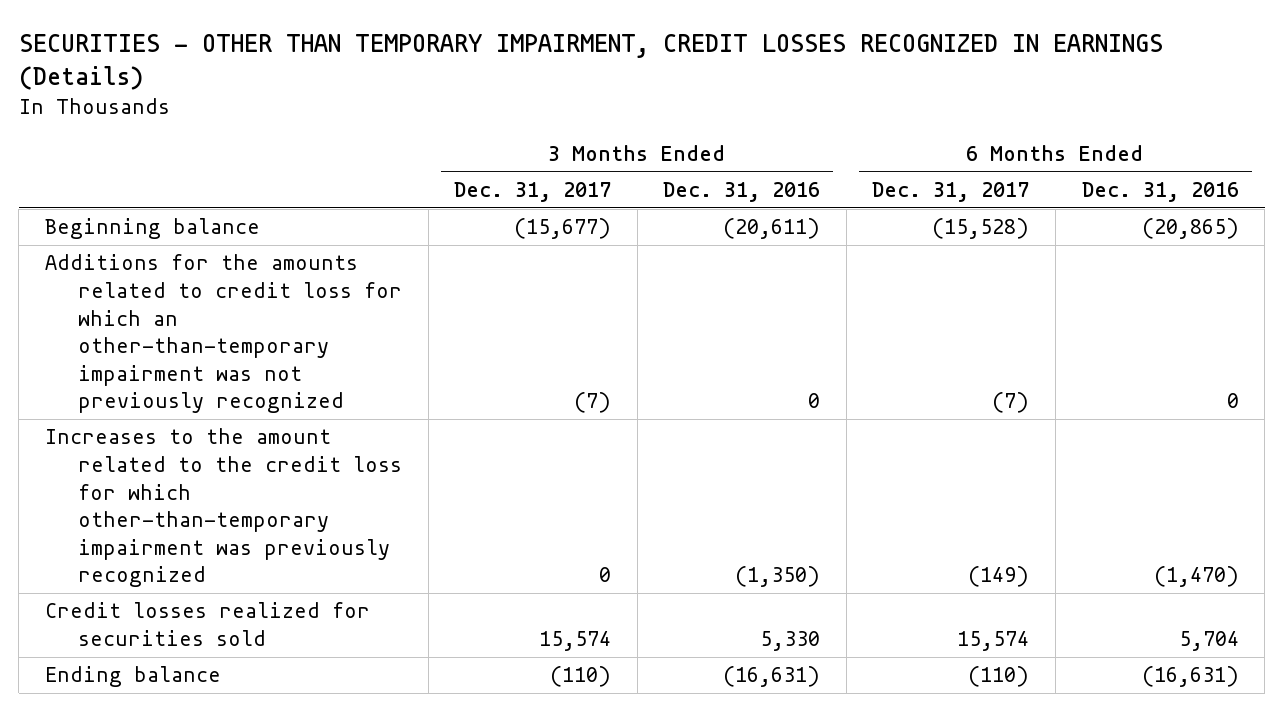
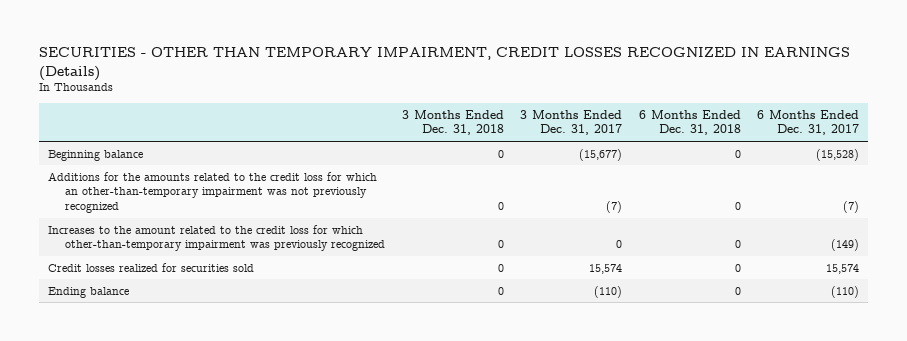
[663,182,821,203] Dec. 31, 2016 -> none
[1081,182,1239,203] Dec. 31, 2016 -> none
none -> [401,109,504,136] 3 Months Ended Dec. 31, 2018
none -> [638,109,741,136] 6 Months Ended Dec. 31, 2018
[45,254,403,414] Additions for the amounts related to credit loss for which an other-than-temporary impairment was not previously recognized -> [47,171,377,214] Additions for the amounts related to the credit loss for which an other-than-temporary impairment was not previously recognized

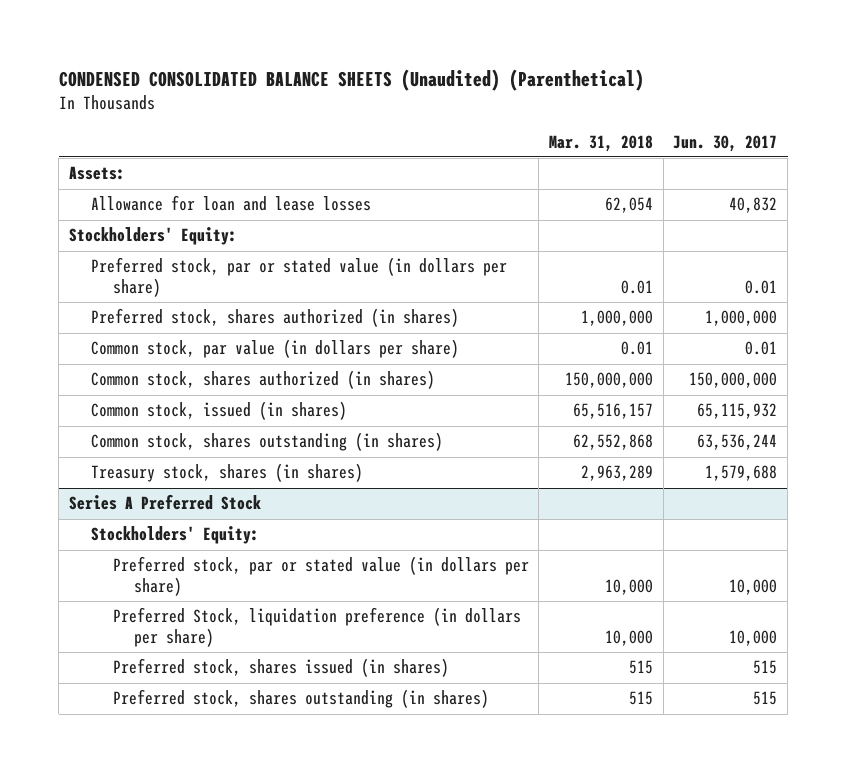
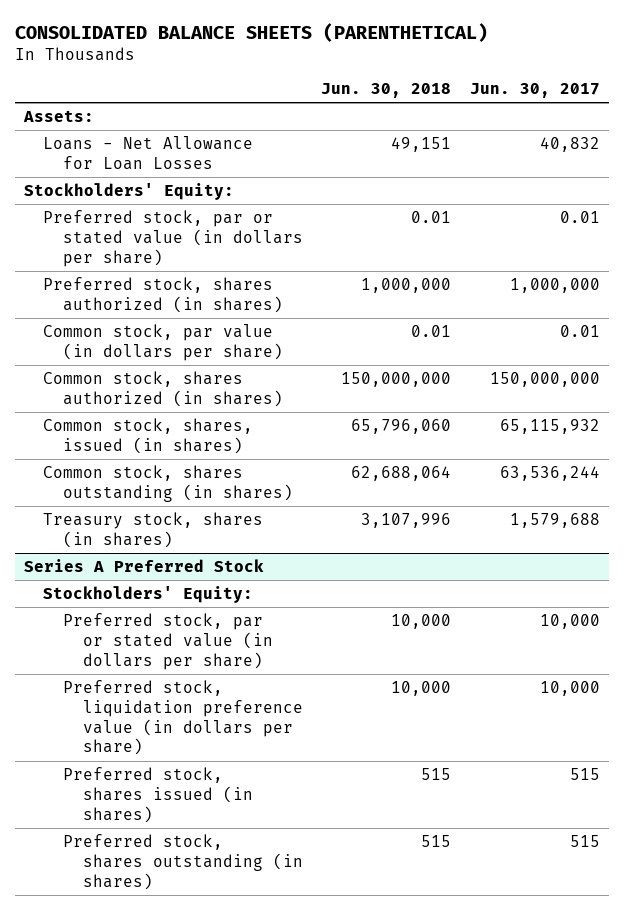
[58,68,644,91] CONDENSED CONSOLIDATED BALANCE SHEETS (Unaudited) (Parenthetical) -> [14,22,488,42] CONSOLIDATED BALANCE SHEETS (PARENTHETICAL)
[549,134,654,152] Mar. 31, 2018 -> none
none -> [321,83,452,99] Jun. 30, 2018
[90,195,371,212] Allowance for loan and lease losses -> [43,136,254,170] Loans - Net Allowance for Loan Losses
[90,401,347,421] Common stock, issued (in shares) -> [43,418,254,454] Common stock, shares, issued (in shares)
[112,607,521,647] Preferred Stock, liquidation preference (in dollars per share) -> [62,680,303,756] Preferred stock, liquidation preference value (in dollars per share)

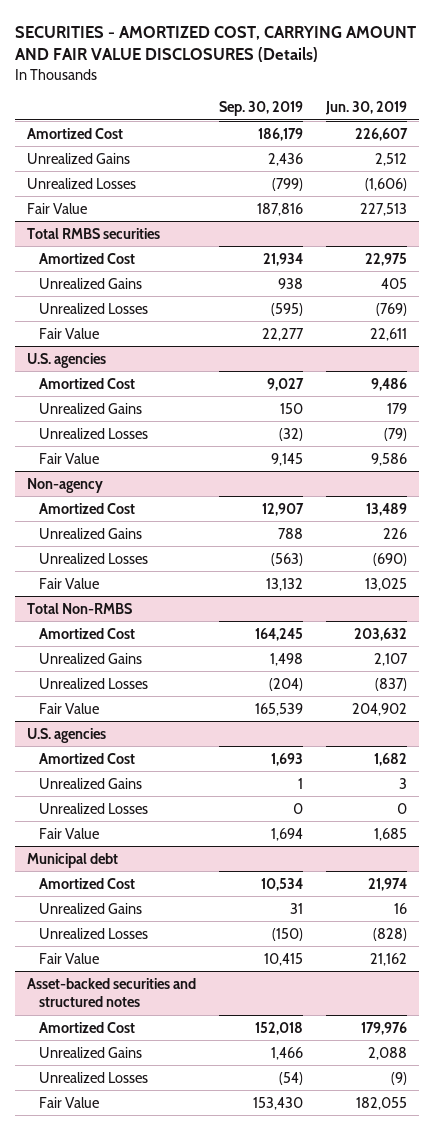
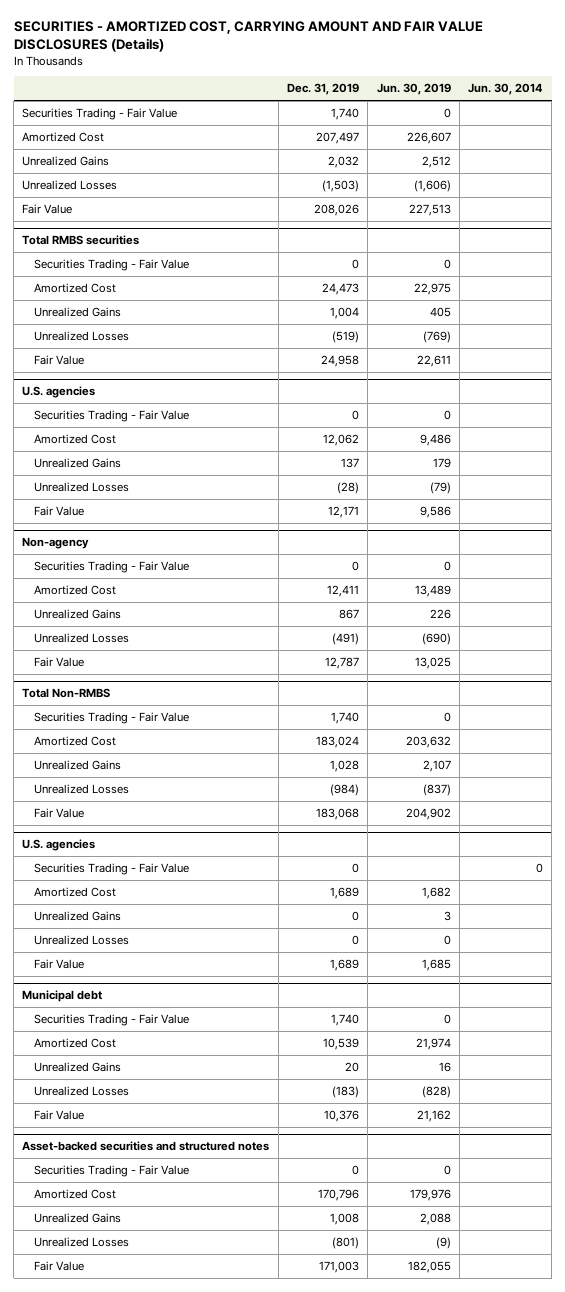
[219,101,304,117] Sep. 30, 2019 -> none
none -> [286,83,359,96] Dec. 31, 2019
none -> [468,83,544,96] Jun. 30, 2014
none -> [22,107,178,120] Securities Trading - Fair Value
none -> [33,258,189,271] Securities Trading - Fair Value
none -> [33,409,189,422] Securities Trading - Fair Value
none -> [33,560,189,573] Securities Trading - Fair Value
none -> [33,711,189,724] Securities Trading - Fair Value
none -> [33,862,189,875] Securities Trading - Fair Value
none -> [33,1013,189,1026] Securities Trading - Fair Value
none -> [33,1164,189,1177] Securities Trading - Fair Value

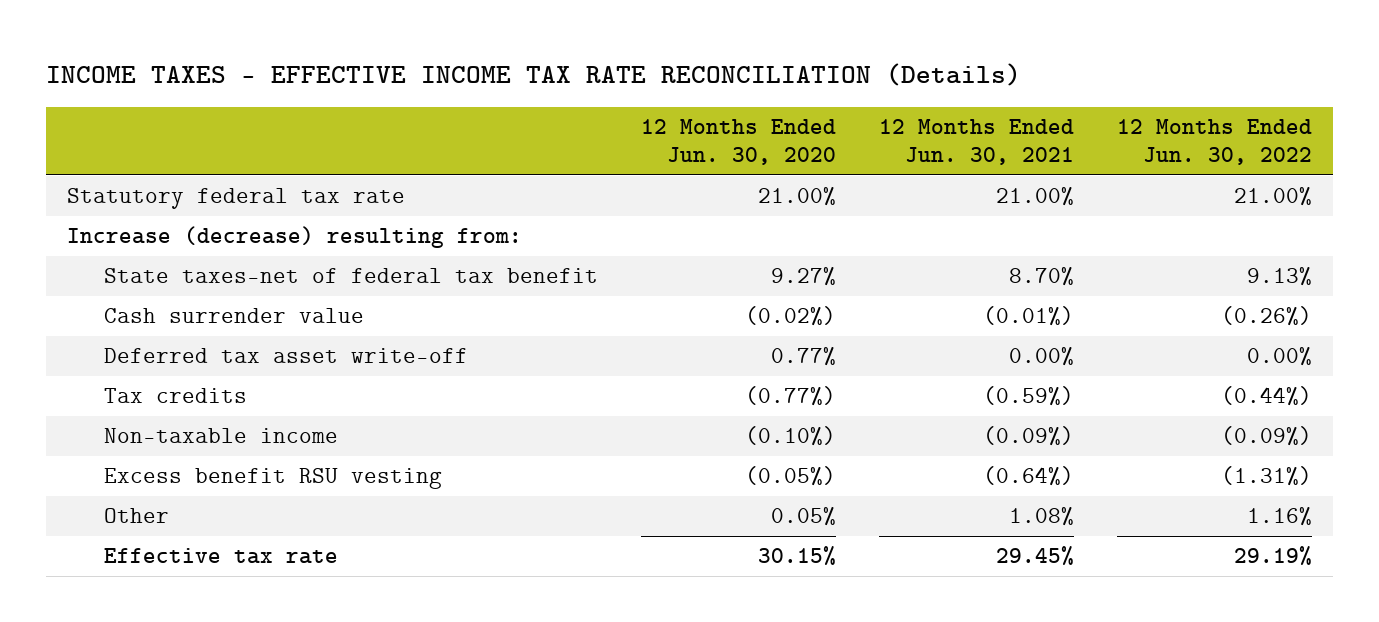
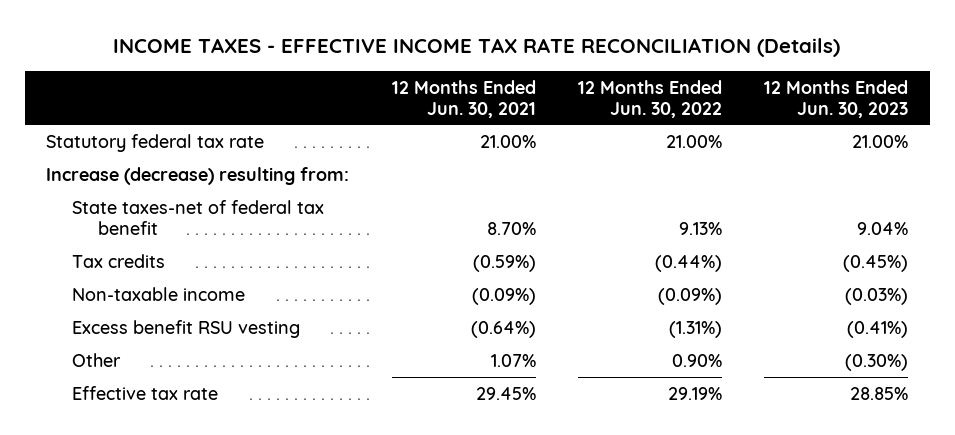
[640,118,836,166] 12 Months Ended Jun. 30, 2020 -> none
none -> [764,79,909,118] 12 Months Ended Jun. 30, 2023
[104,308,365,324] Cash surrender value -> none
[104,348,469,364] Deferred tax asset write-off -> none
[1008,507,1074,527] 1.08% -> [490,353,536,367] 1.07%
[1246,507,1312,527] 1.16% -> [672,353,723,367] 0.90%

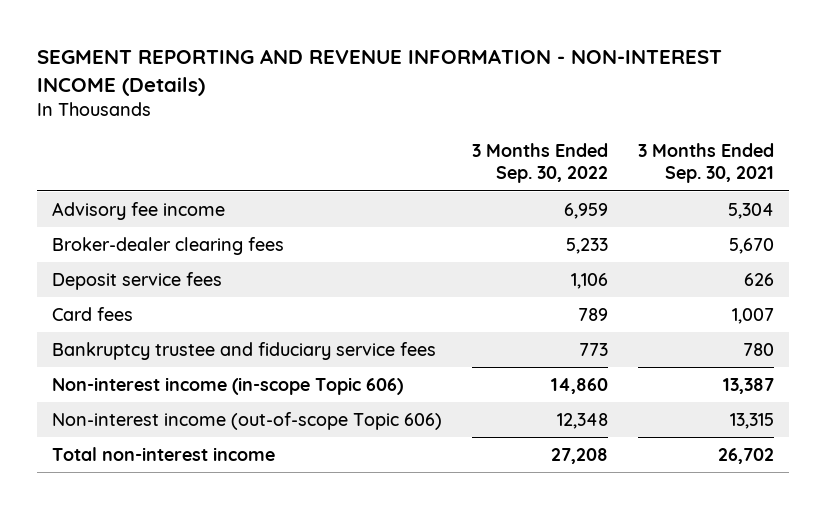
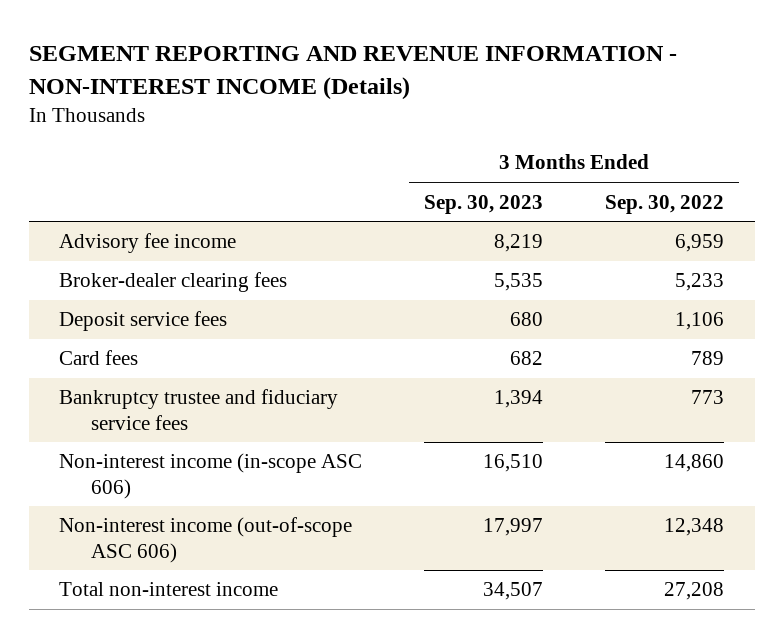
[638,143,775,184] 3 Months Ended Sep. 30, 2021 -> none
none -> [424,194,544,214] Sep. 30, 2023
[51,376,403,395] Non-interest income (in-scope Topic 606) -> [59,453,363,499] Non-interest income (in-scope ASC 606)
[51,411,442,430] Non-interest income (out-of-scope Topic 606) -> [59,517,353,563] Non-interest income (out-of-scope ASC 606)

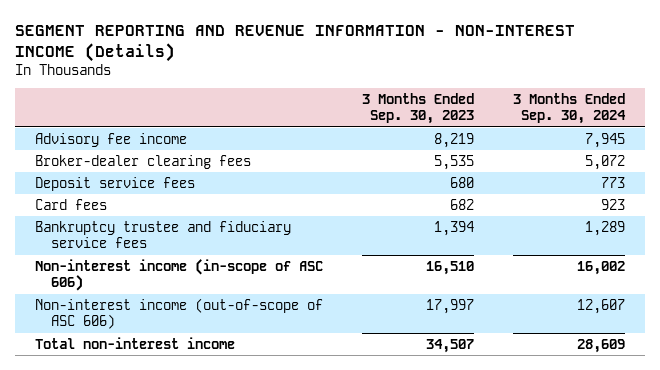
[604,194,724,214] Sep. 30, 2022 -> none
none -> [513,92,627,125] 3 Months Ended Sep. 30, 2024
[59,453,363,499] Non-interest income (in-scope ASC 606) -> [34,258,323,292] Non-interest income (in-scope of ASC 606)
[59,517,353,563] Non-interest income (out-of-scope ASC 606) -> [34,297,323,330] Non-interest income (out-of-scope of ASC 606)

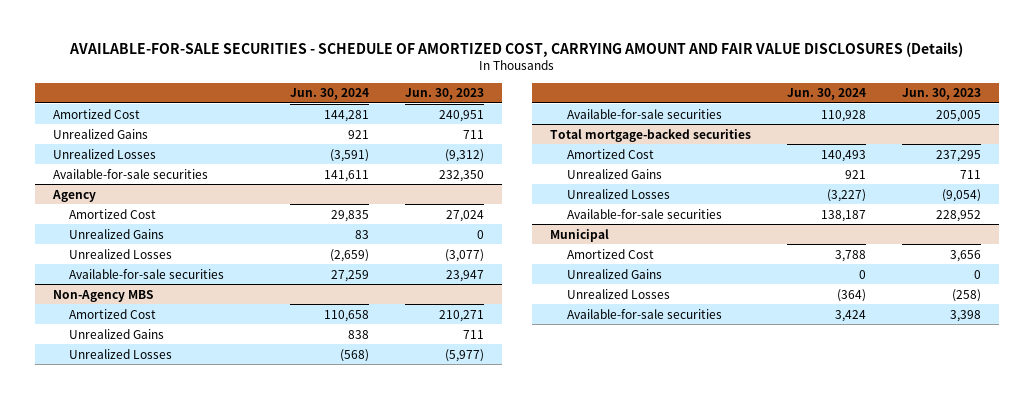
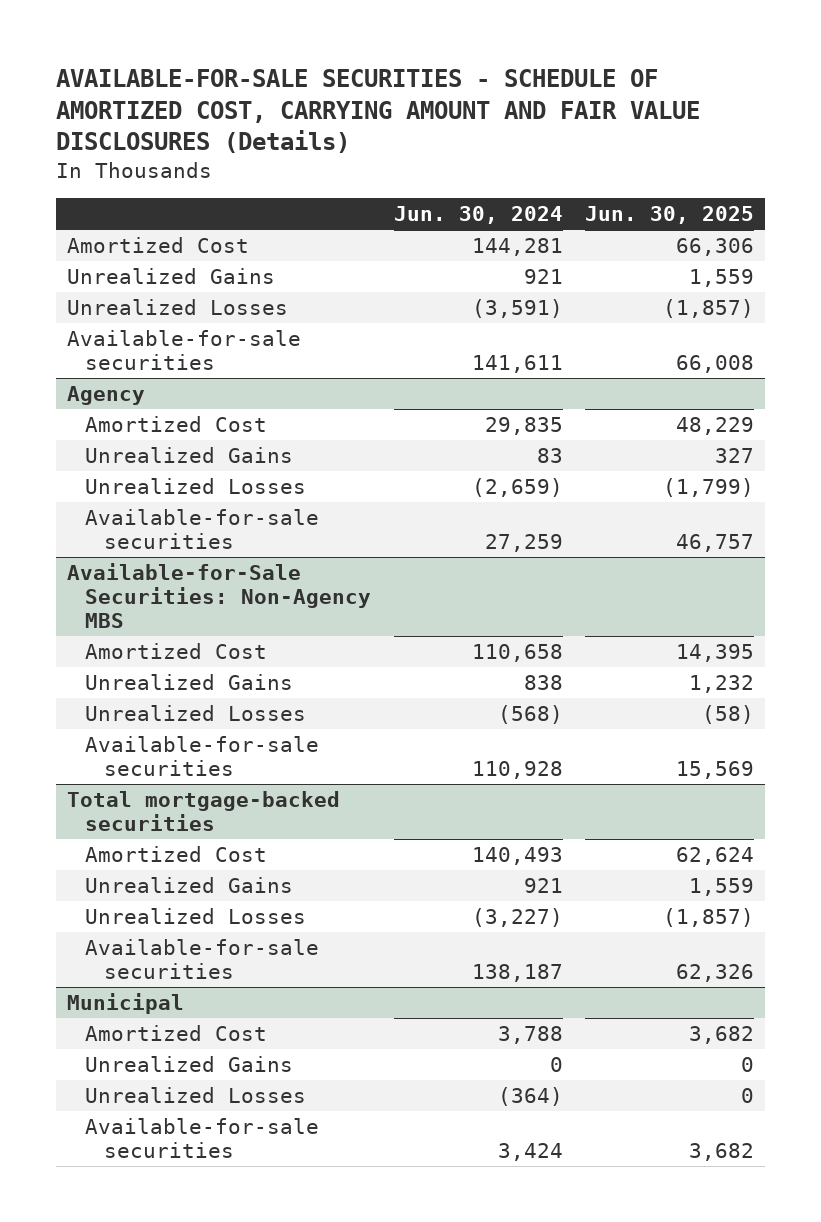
[404,88,484,101] Jun. 30, 2023 -> none
none -> [585,206,755,225] Jun. 30, 2025
[52,289,153,302] Non-Agency MBS -> [66,562,372,629] Available-for-Sale Securities: Non-Agency MBS

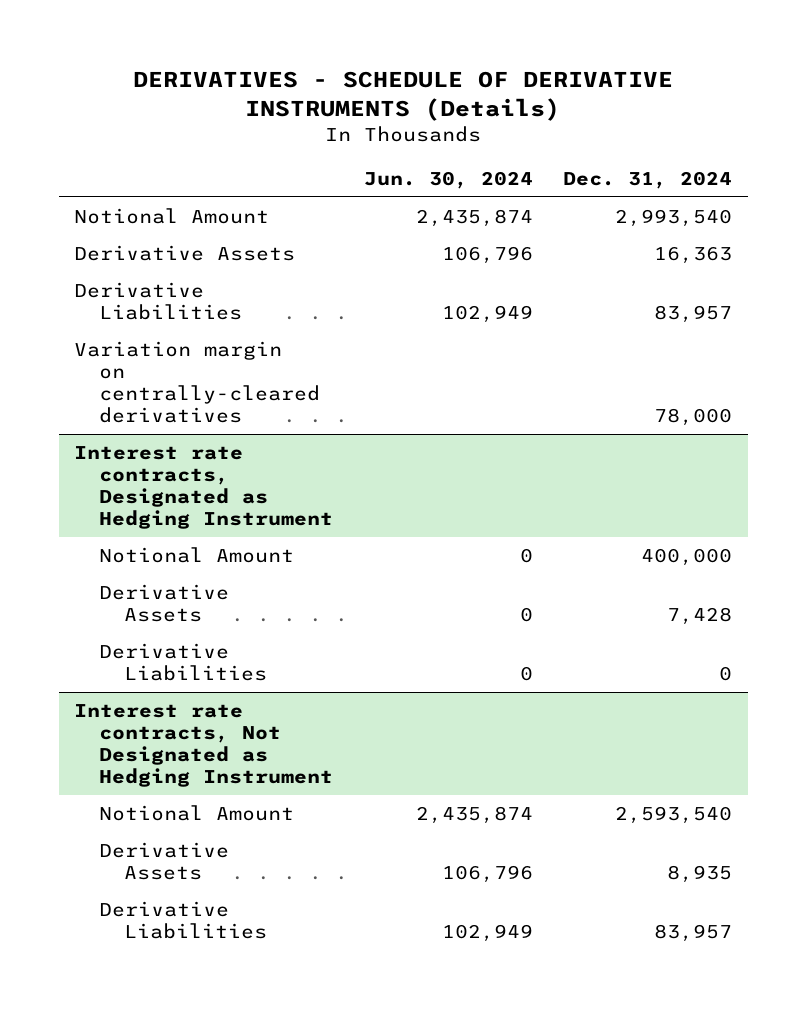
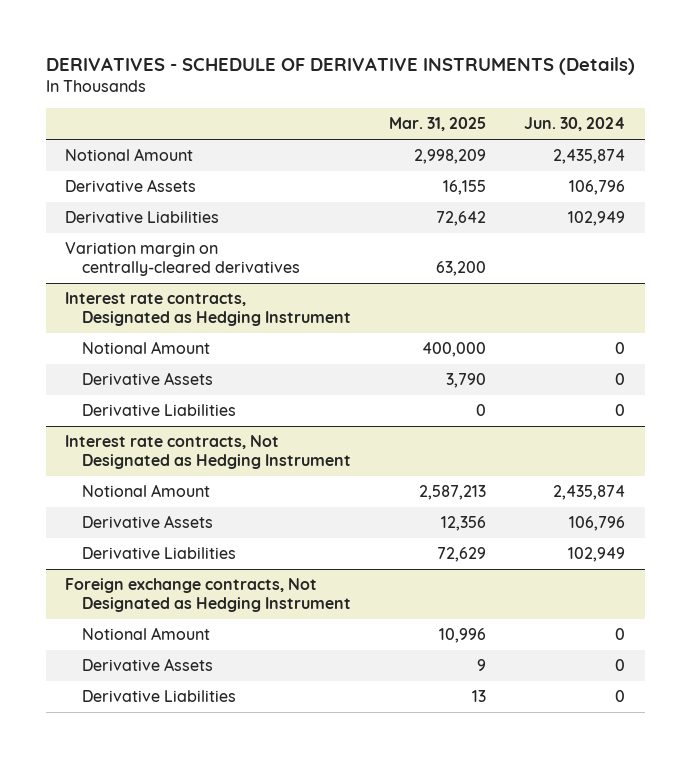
[563,170,733,189] Dec. 31, 2024 -> none
none -> [389,117,487,132] Mar. 31, 2025
none -> [65,578,351,613] Foreign exchange contracts, Not Designated as Hedging Instrument
none -> [81,627,210,641] Notional Amount
none -> [81,658,213,672] Derivative Assets
none -> [81,690,236,703] Derivative Liabilities

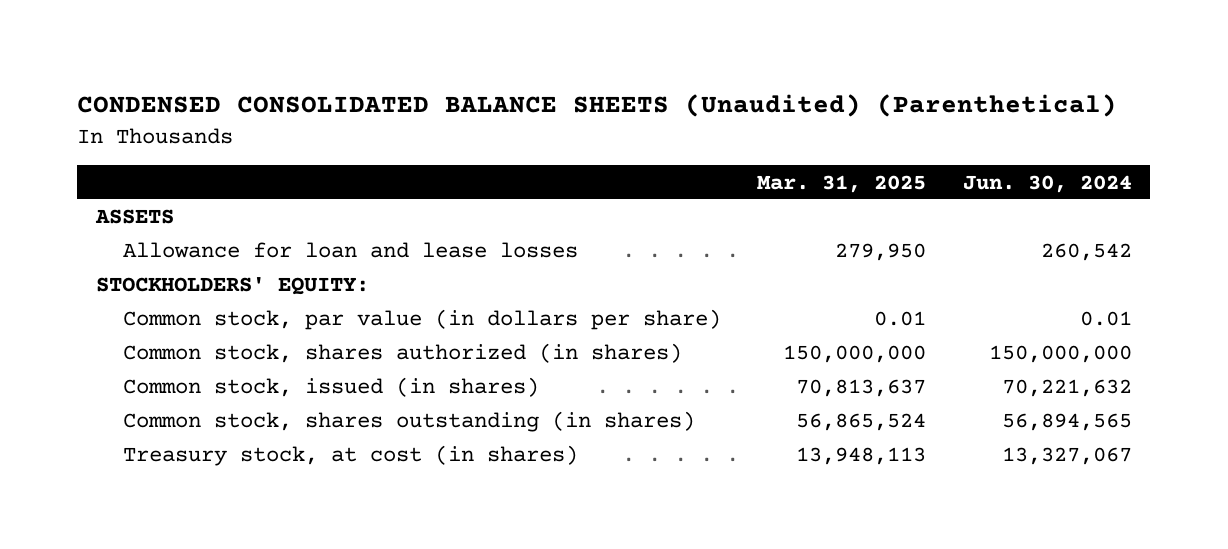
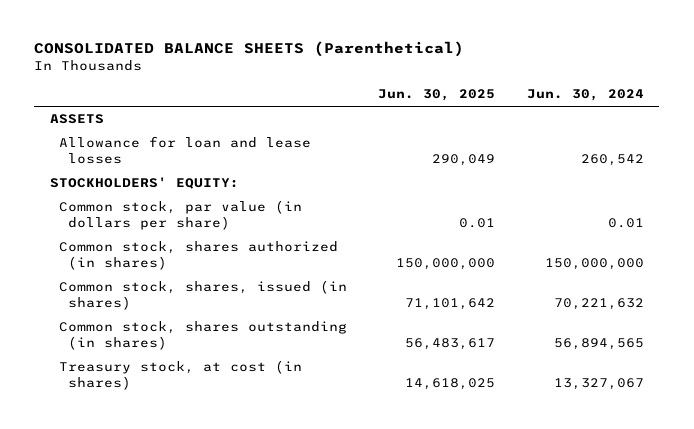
[77,94,1118,118] CONDENSED CONSOLIDATED BALANCE SHEETS (Unaudited) (Parenthetical) -> [34,41,465,58] CONSOLIDATED BALANCE SHEETS (Parenthetical)
[757,174,927,193] Mar. 31, 2025 -> none
none -> [378,89,496,102] Jun. 30, 2025
[123,377,540,398] Common stock, issued (in shares) -> [59,280,348,310] Common stock, shares, issued (in shares)

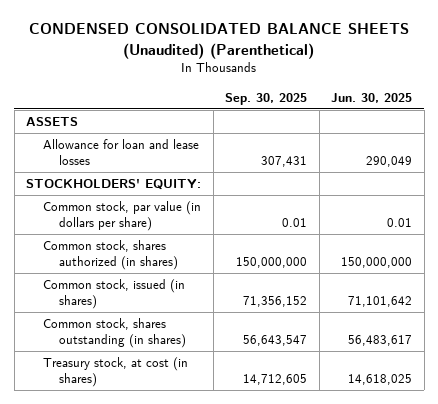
[34,41,465,58] CONSOLIDATED BALANCE SHEETS (Parenthetical) -> [29,23,410,59] CONDENSED CONSOLIDATED BALANCE SHEETS (Unaudited) (Parenthetical)
[526,89,644,102] Jun. 30, 2024 -> none
none -> [225,92,308,105] Sep. 30, 2025
[59,280,348,310] Common stock, shares, issued (in shares) -> [42,279,185,310] Common stock, issued (in shares)

